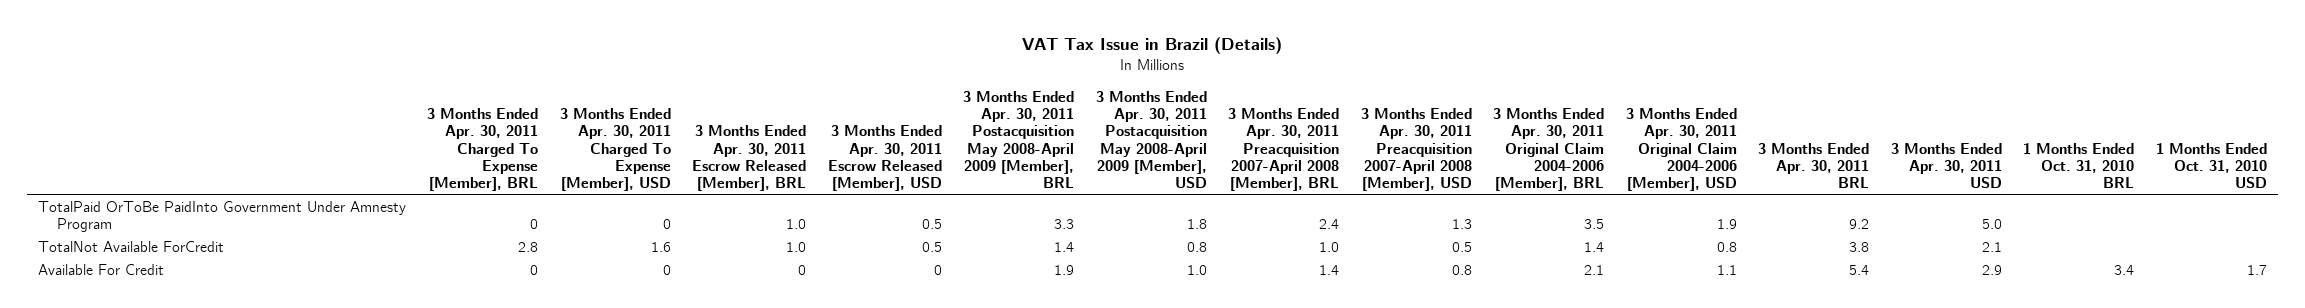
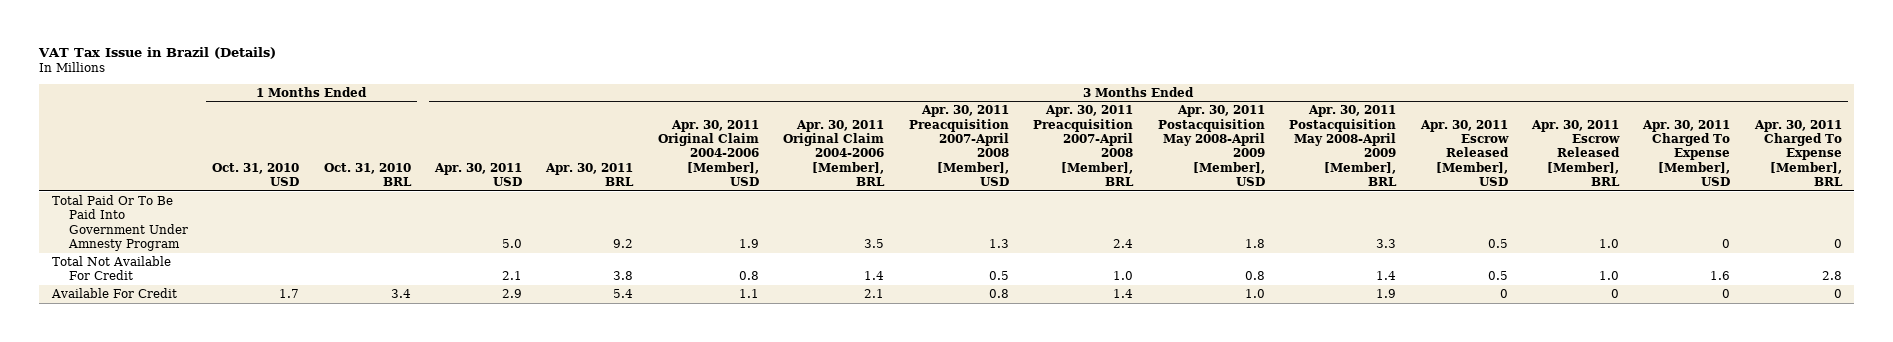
[37,200,406,232] TotalPaid OrToBe PaidInto Government Under Amnesty Program -> [51,195,188,251] Total Paid Or To Be Paid Into Government Under Amnesty Program
[37,240,224,252] TotalNot Available ForCredit -> [51,256,171,281] Total Not Available For Credit

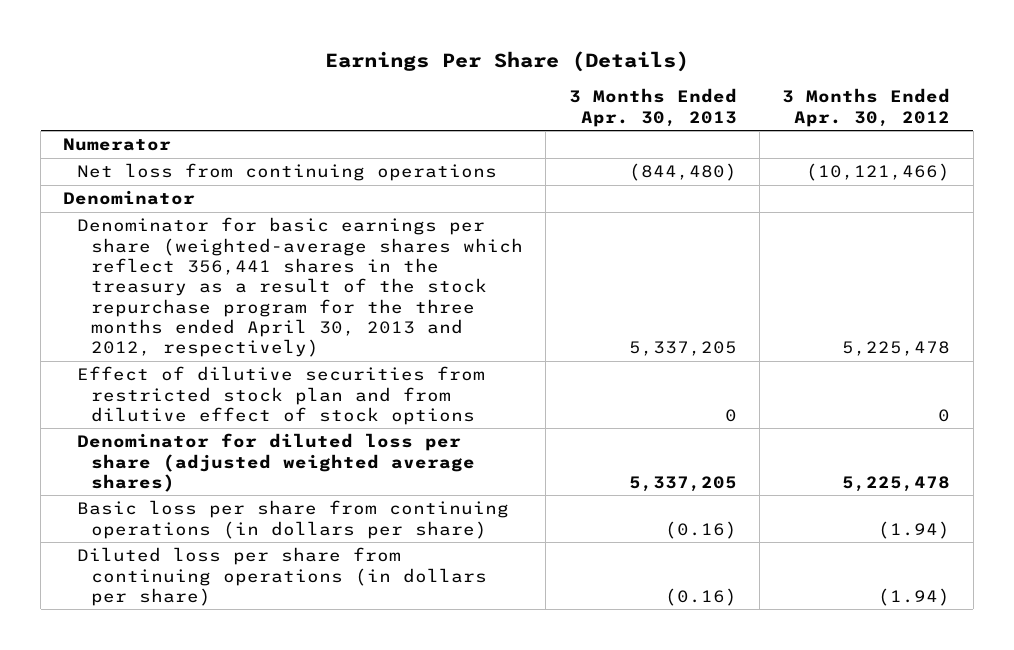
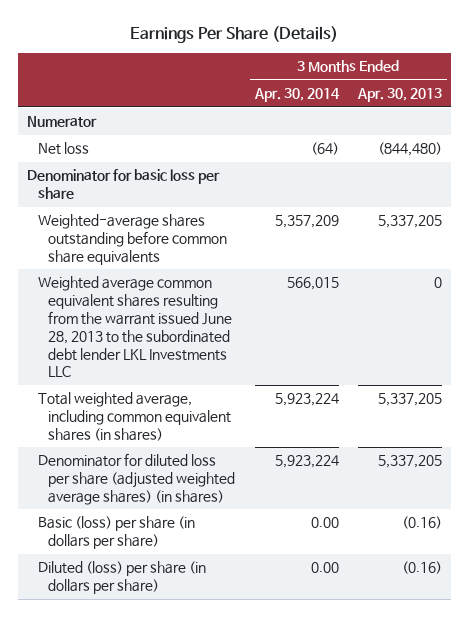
[782,88,951,127] 3 Months Ended Apr. 30, 2012 -> none
none -> [253,88,340,103] Apr. 30, 2014
[77,366,486,425] Effect of dilutive securities from restricted stock plan and from dilutive effect of stock options -> none
[77,163,498,182] Net loss from continuing operations -> [37,142,89,156] Net loss
[63,190,196,206] Denominator -> [27,169,221,200] Denominator for basic loss per share
none -> [37,214,228,266] Weighted-average shares outstanding before common share equivalents
none -> [37,276,233,378] Weighted average common equivalent shares resulting from the warrant issued June 28, 2013 to the subordinated debt lender LKL Investments LLC
[77,217,524,358] Denominator for basic earnings per share (weighted-average shares which reflect 356,441 shares in the treasury as a result of the stock repurchase program for the three months ended April 30, 2013 and 2012, respectively) -> [37,392,232,442] Total weighted average, including common equivalent shares (in shares)
[77,433,476,492] Denominator for diluted loss per share (adjusted weighted average shares) -> [37,453,236,506] Denominator for diluted loss per share (adjusted weighted average shares) (in shares)
[77,500,510,539] Basic loss per share from continuing operations (in dollars per share) -> [37,516,195,550] Basic (loss) per share (in dollars per share)
[77,547,488,606] Diluted loss per share from continuing operations (in dollars per share) -> [37,561,206,595] Diluted (loss) per share (in dollars per share)

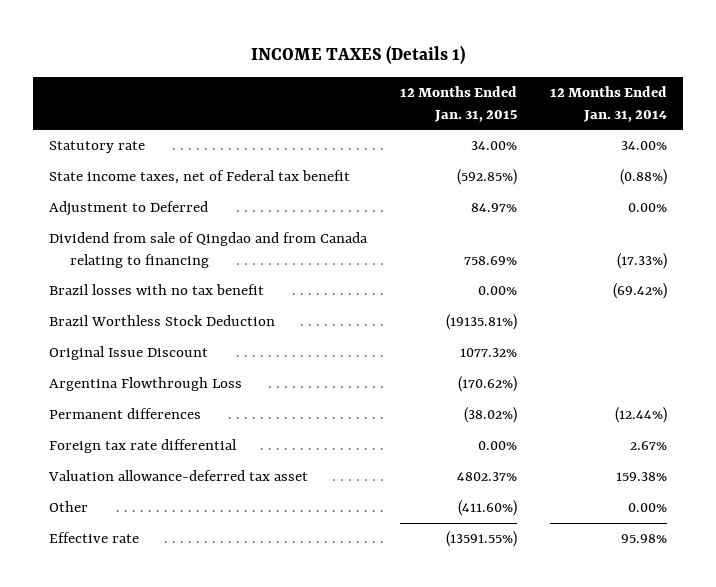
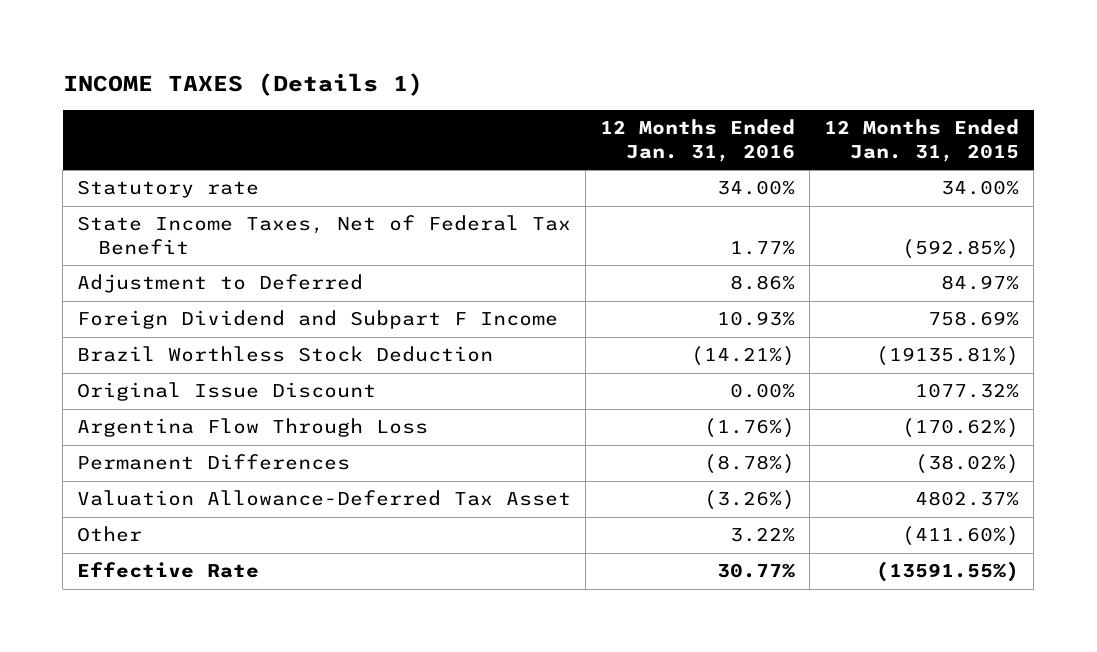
[549,86,667,122] 12 Months Ended Jan. 31, 2014 -> none
none -> [600,119,796,162] 12 Months Ended Jan. 31, 2016
[49,170,351,185] State income taxes, net of Federal tax benefit -> [77,215,572,255] State Income Taxes, Net of Federal Tax Benefit
[49,284,265,296] Brazil losses with no tax benefit -> none
[49,232,369,268] Dividend from sale of Qingdao and from Canada relating to financing -> [77,310,559,330] Foreign Dividend and Subpart F Income
[49,439,238,454] Foreign tax rate differential -> none
[49,377,243,392] Argentina Flowthrough Loss -> [77,418,429,438] Argentina Flow Through Loss
[49,408,202,420] Permanent differences -> [77,454,351,471] Permanent Differences
[48,470,309,482] Valuation allowance-deferred tax asset -> [77,490,572,507] Valuation Allowance-Deferred Tax Asset
[49,532,140,544] Effective rate -> [77,562,260,579] Effective Rate

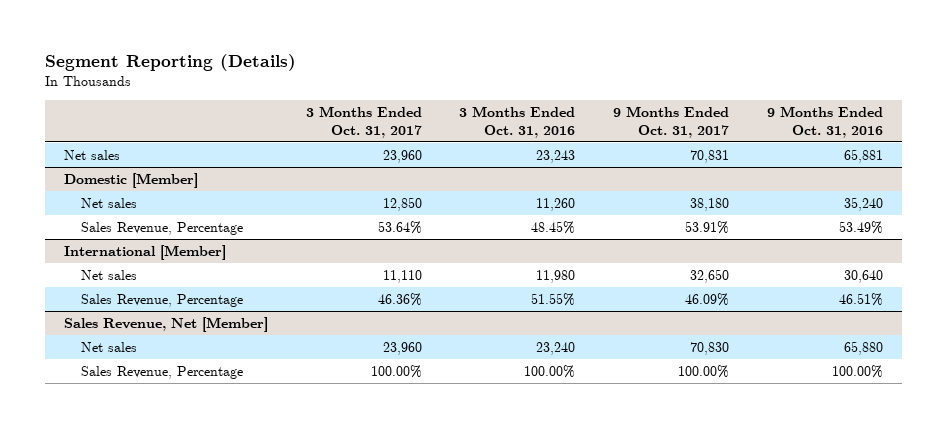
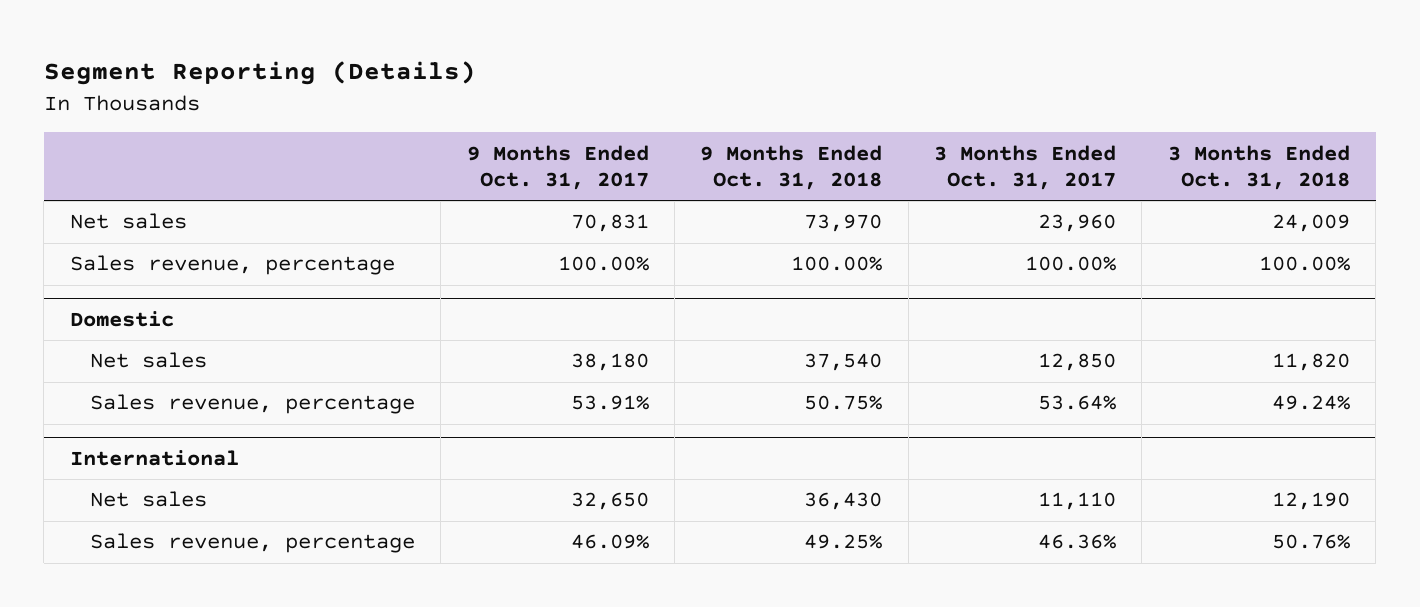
[459,105,576,138] 3 Months Ended Oct. 31, 2016 -> none
[767,105,884,138] 9 Months Ended Oct. 31, 2016 -> none
none -> [700,144,883,191] 9 Months Ended Oct. 31, 2018
none -> [1167,144,1350,191] 3 Months Ended Oct. 31, 2018
none -> [69,255,395,276] Sales revenue, percentage
[63,172,198,188] Domestic [Member] -> [69,310,174,327] Domestic
[80,221,243,235] Sales Revenue, Percentage -> [90,394,416,415] Sales revenue, percentage
[63,244,226,260] International [Member] -> [69,449,239,466] International
[63,316,268,332] Sales Revenue, Net [Member] -> none
[80,341,137,352] Net sales -> none
[80,365,243,379] Sales Revenue, Percentage -> none
[80,293,243,307] Sales Revenue, Percentage -> [90,533,416,554] Sales revenue, percentage

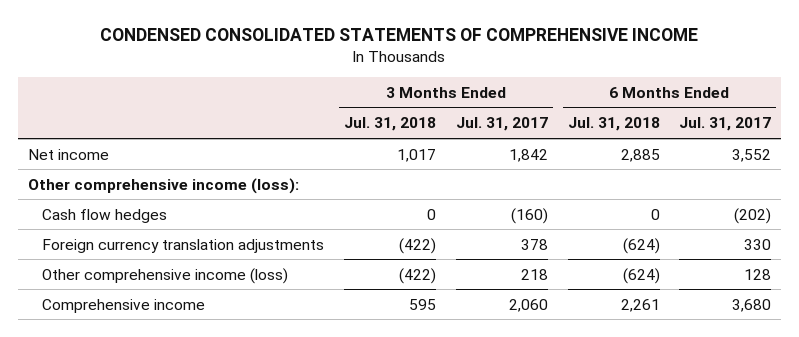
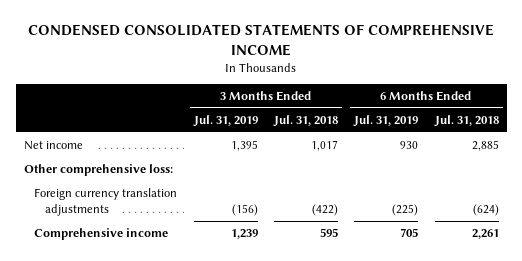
[455,117,548,132] Jul. 31, 2017 -> none
[679,117,772,132] Jul. 31, 2017 -> none
none -> [192,114,258,127] Jul. 31, 2019
none -> [353,114,419,127] Jul. 31, 2019
[42,208,168,223] Cash flow hedges -> none
[27,177,299,194] Other comprehensive income (loss): -> [23,163,173,176] Other comprehensive loss:
[42,267,289,284] Other comprehensive income (loss) -> none

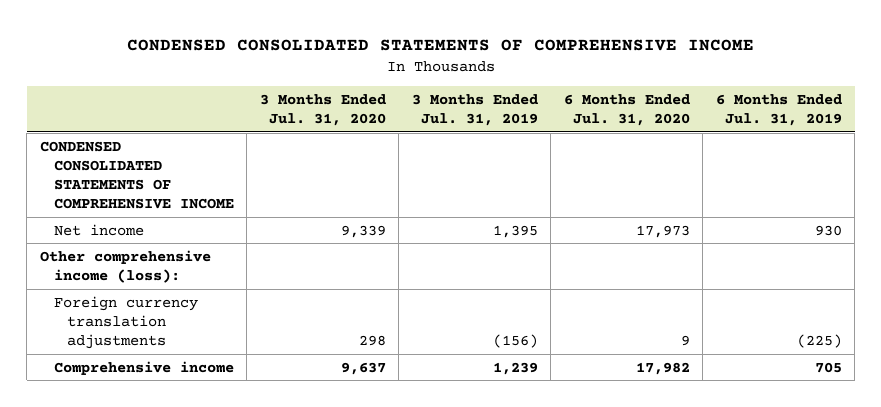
[272,114,338,127] Jul. 31, 2018 -> none
[433,114,499,127] Jul. 31, 2018 -> none
none -> [259,93,386,127] 3 Months Ended Jul. 31, 2020
none -> [563,93,690,127] 6 Months Ended Jul. 31, 2020
none -> [39,140,234,210] CONDENSED CONSOLIDATED STATEMENTS OF COMPREHENSIVE INCOME
[23,163,173,176] Other comprehensive loss: -> [39,249,211,283] Other comprehensive income (loss):

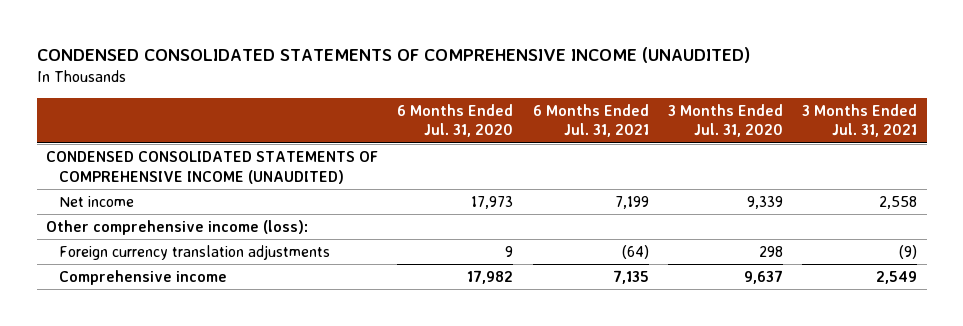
[126,39,754,52] CONDENSED CONSOLIDATED STATEMENTS OF COMPREHENSIVE INCOME -> [36,46,750,63] CONDENSED CONSOLIDATED STATEMENTS OF COMPREHENSIVE INCOME (UNAUDITED)
[411,93,538,127] 3 Months Ended Jul. 31, 2019 -> none
[715,93,842,127] 6 Months Ended Jul. 31, 2019 -> none
none -> [532,103,649,138] 6 Months Ended Jul. 31, 2021
none -> [802,103,918,138] 3 Months Ended Jul. 31, 2021
[39,140,234,210] CONDENSED CONSOLIDATED STATEMENTS OF COMPREHENSIVE INCOME -> [46,150,379,184] CONDENSED CONSOLIDATED STATEMENTS OF COMPREHENSIVE INCOME (UNAUDITED)

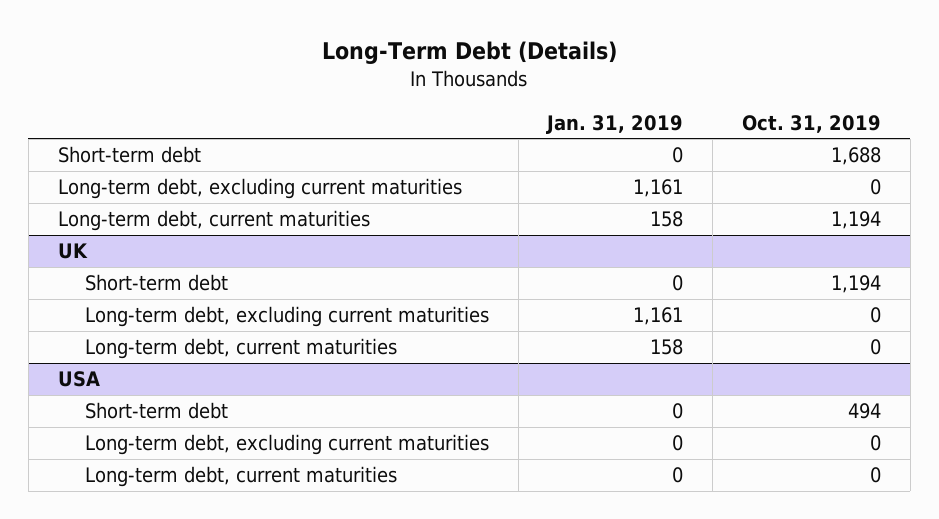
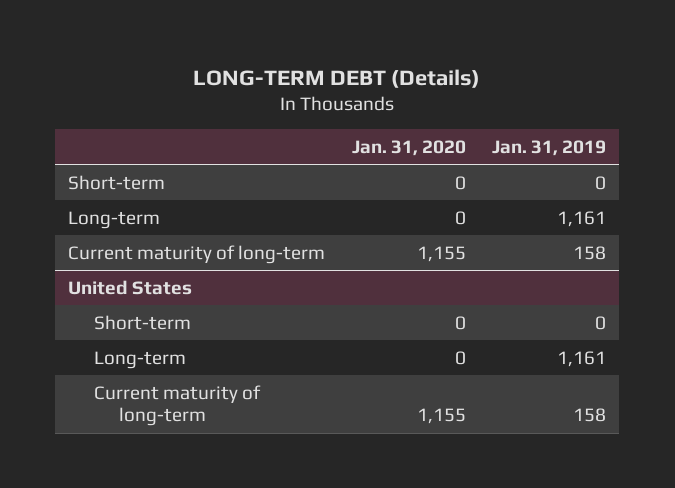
[322,41,618,65] Long-Term Debt (Details) -> [193,68,481,88] LONG-TERM DEBT (Details)
[742,114,882,133] Oct. 31, 2019 -> none
none -> [351,139,466,156] Jan. 31, 2020
[57,243,88,260] UK -> none
[57,371,100,388] USA -> none
[84,402,228,420] Short-term debt -> none
[84,434,489,456] Long-term debt, excluding current maturities -> none
[84,466,397,488] Long-term debt, current maturities -> none
[57,146,201,164] Short-term debt -> [68,174,166,190] Short-term
[57,178,462,200] Long-term debt, excluding current maturities -> [68,210,161,229] Long-term
[57,210,370,232] Long-term debt, current maturities -> [68,244,326,264] Current maturity of long-term
none -> [68,279,193,295] United States
[84,274,228,292] Short-term debt -> [93,314,191,330] Short-term
[84,306,489,328] Long-term debt, excluding current maturities -> [93,350,186,369] Long-term
[84,338,397,360] Long-term debt, current maturities -> [93,384,261,427] Current maturity of long-term

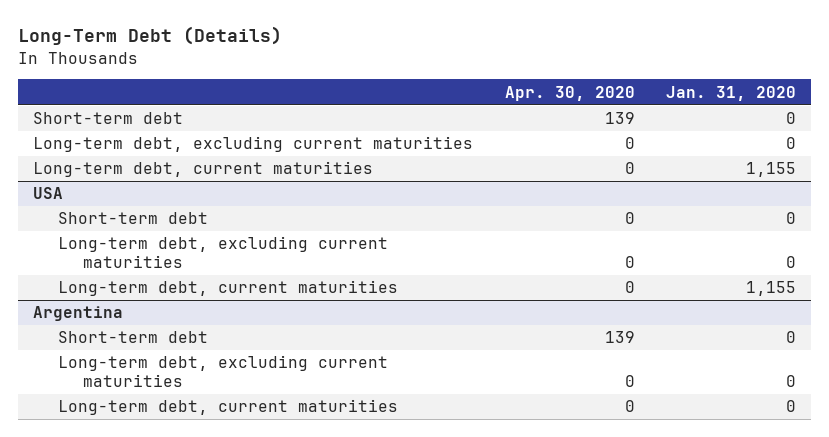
[193,68,481,88] LONG-TERM DEBT (Details) -> [17,26,282,46] Long-Term Debt (Details)
[492,139,607,156] Jan. 31, 2019 -> none
none -> [504,85,635,101] Apr. 30, 2020
[68,279,193,295] United States -> none
[68,174,166,190] Short-term -> [33,112,184,125] Short-term debt
[68,210,161,229] Long-term -> [33,136,474,153] Long-term debt, excluding current maturities
[68,244,326,264] Current maturity of long-term -> [33,161,374,178] Long-term debt, current maturities
none -> [33,187,64,200] USA
[93,314,191,330] Short-term -> [58,212,209,225] Short-term debt
[93,350,186,369] Long-term -> [58,236,389,269] Long-term debt, excluding current maturities
[93,384,261,427] Current maturity of long-term -> [58,280,399,297] Long-term debt, current maturities
none -> [33,306,124,322] Argentina
none -> [58,331,209,344] Short-term debt
none -> [58,355,389,388] Long-term debt, excluding current maturities
none -> [58,399,399,416] Long-term debt, current maturities

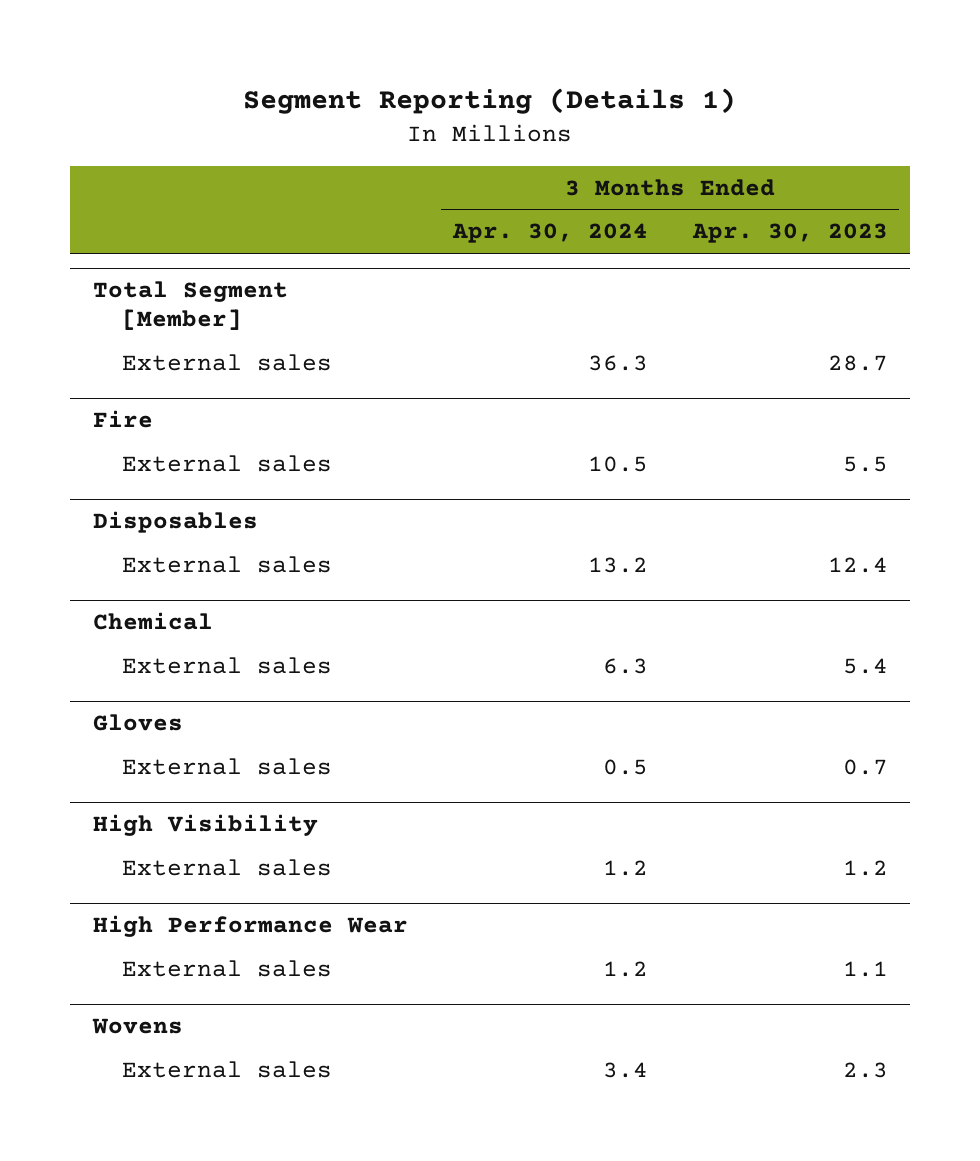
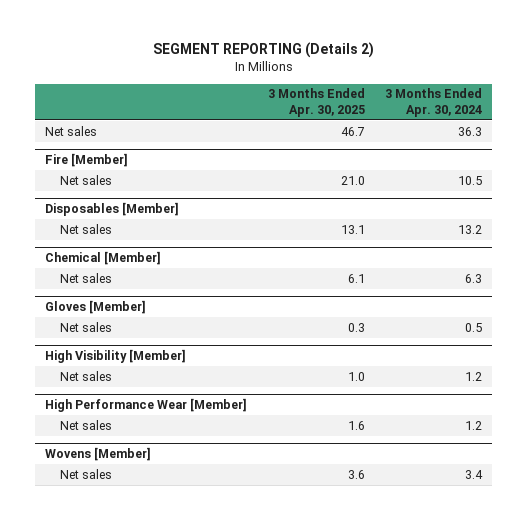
[243,88,737,115] Segment Reporting (Details 1) -> [152,42,374,59] SEGMENT REPORTING (Details 2)
[691,223,888,244] Apr. 30, 2023 -> none
none -> [267,88,365,117] 3 Months Ended Apr. 30, 2025
[92,281,288,331] Total Segment [Member] -> none
[122,454,333,472] External sales -> none
[122,656,333,674] External sales -> none
[122,757,333,775] External sales -> none
[122,858,333,876] External sales -> none
[122,959,333,977] External sales -> none
[122,1060,333,1078] External sales -> none
[122,353,333,371] External sales -> [45,125,98,136] Net sales
[92,410,153,429] Fire -> [45,153,129,168] Fire [Member]
none -> [59,174,112,185] Net sales
[92,511,258,534] Disposables -> [45,202,180,217] Disposables [Member]
[122,555,333,573] External sales -> [59,223,112,234] Net sales
[92,612,213,631] Chemical -> [45,251,162,266] Chemical [Member]
none -> [59,272,112,283] Net sales
[92,714,183,732] Gloves -> [45,300,147,315] Gloves [Member]
none -> [59,321,112,332] Net sales
[92,814,318,837] High Visibility -> [45,349,187,364] High Visibility [Member]
none -> [59,370,112,381] Net sales
[92,915,408,938] High Performance Wear -> [45,398,248,413] High Performance Wear [Member]
none -> [59,419,112,430] Net sales
[91,1018,183,1035] Wovens -> [45,447,152,462] Wovens [Member]
none -> [59,468,112,479] Net sales

